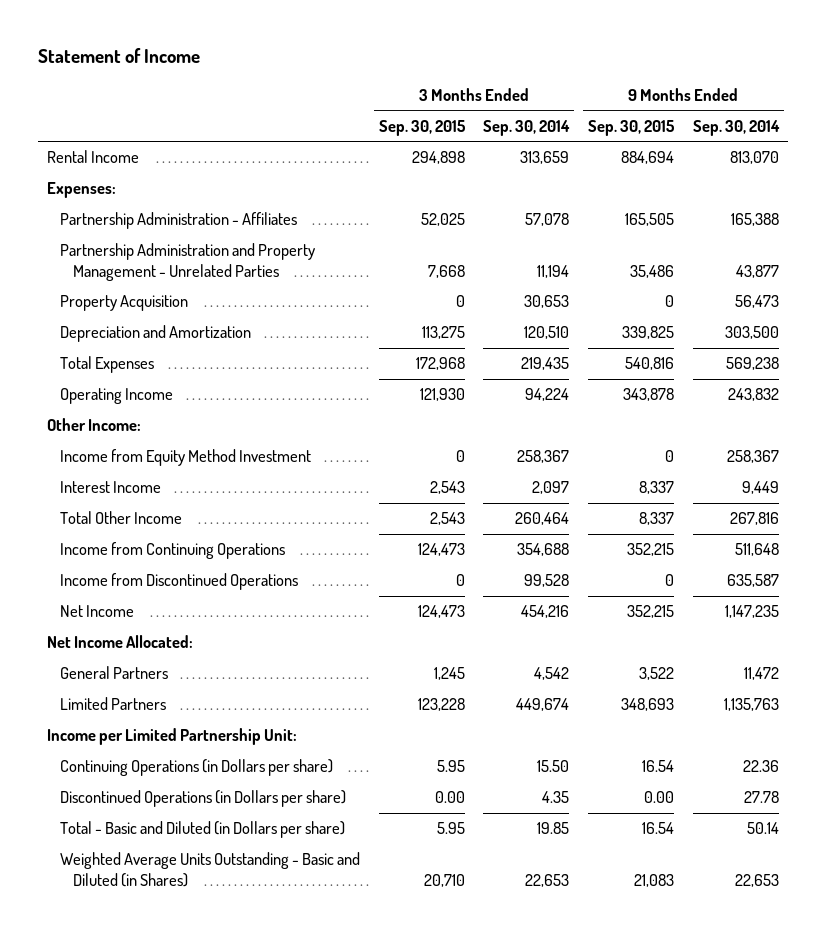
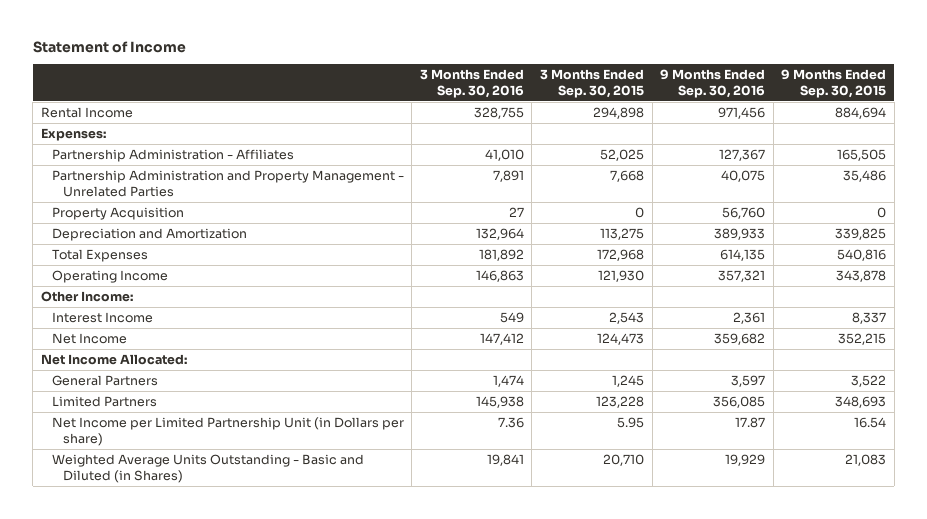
[483,120,571,137] Sep. 30, 2014 -> none
[692,120,780,137] Sep. 30, 2014 -> none
none -> [419,68,524,98] 3 Months Ended Sep. 30, 2016
none -> [660,68,766,98] 9 Months Ended Sep. 30, 2016
[59,449,311,467] Income from Equity Method Investment -> none
[59,511,182,525] Total Other Income -> none
[59,542,285,560] Income from Continuing Operations -> none
[59,573,298,591] Income from Discontinued Operations -> none
[47,728,298,746] Income per Limited Partnership Unit: -> none
[59,759,333,777] Continuing Operations (in Dollars per share) -> none
[59,790,346,808] Discontinued Operations (in Dollars per share) -> none
[59,821,345,839] Total - Basic and Diluted (in Dollars per share) -> [51,417,404,446] Net Income per Limited Partnership Unit (in Dollars per share)

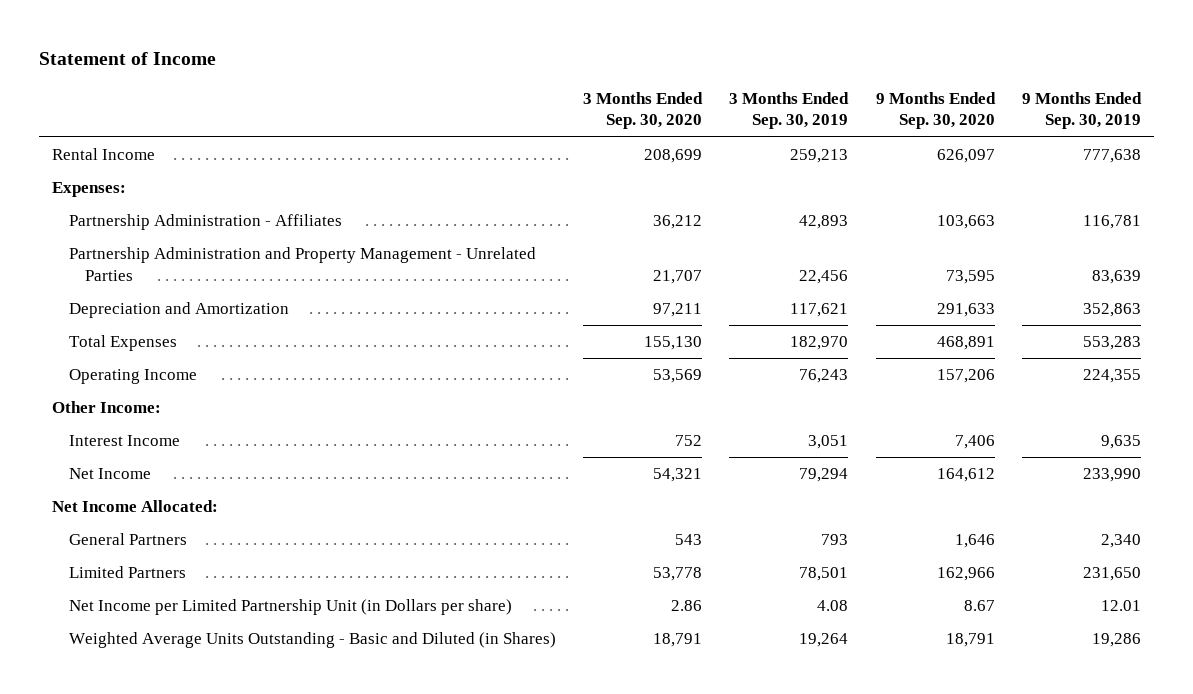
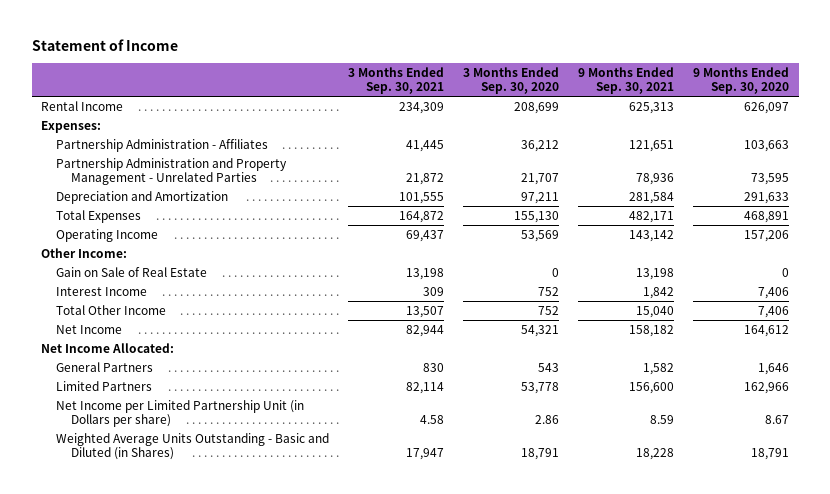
[729,91,850,130] 3 Months Ended Sep. 30, 2019 -> none
[1021,91,1142,130] 9 Months Ended Sep. 30, 2019 -> none
none -> [348,66,445,95] 3 Months Ended Sep. 30, 2021
none -> [578,66,675,95] 9 Months Ended Sep. 30, 2021
none -> [56,266,208,277] Gain on Sale of Real Estate
none -> [56,304,167,315] Total Other Income

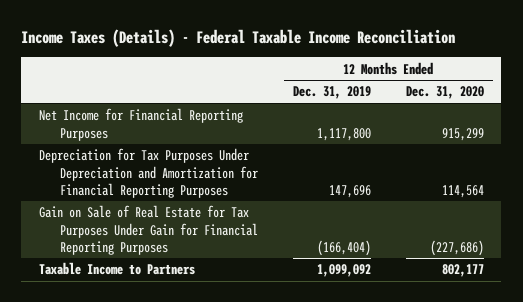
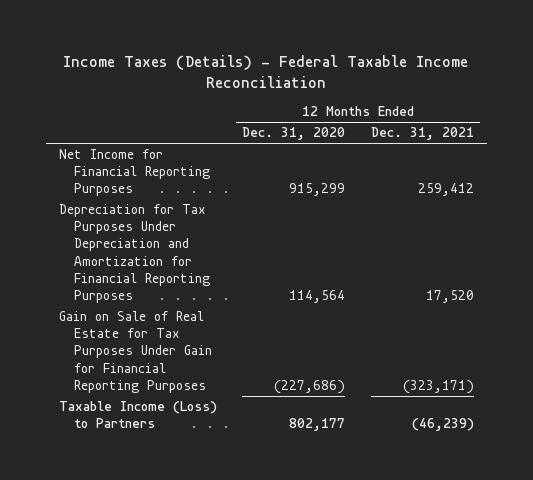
[292,86,371,100] Dec. 31, 2019 -> none
none -> [370,127,474,141] Dec. 31, 2021
[38,262,195,276] Taxable Income to Partners -> [58,401,217,429] Taxable Income (Loss) to Partners

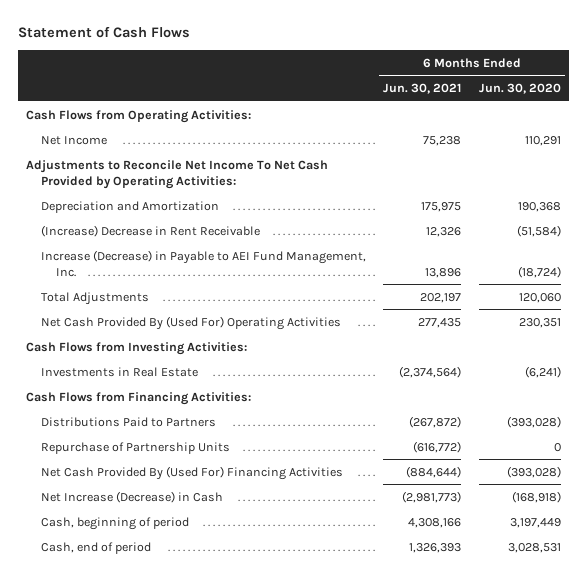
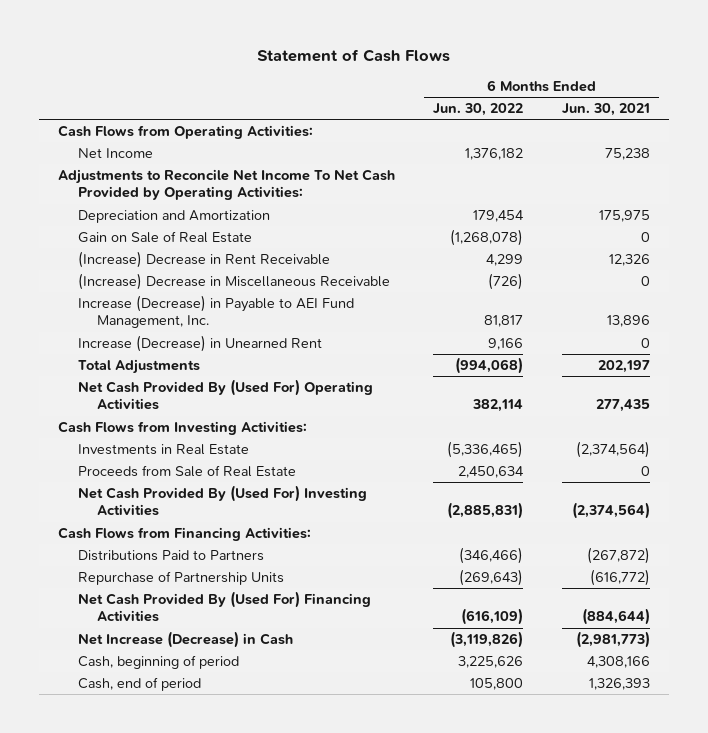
[478,83,561,95] Jun. 30, 2020 -> none
none -> [433,103,524,117] Jun. 30, 2022
none -> [77,230,252,243] Gain on Sale of Real Estate
none -> [77,272,390,290] (Increase) Decrease in Miscellaneous Receivable
none -> [77,334,322,352] Increase (Decrease) in Unearned Rent
none -> [77,464,296,477] Proceeds from Sale of Real Estate
none -> [77,484,367,517] Net Cash Provided By (Used For) Investing Activities

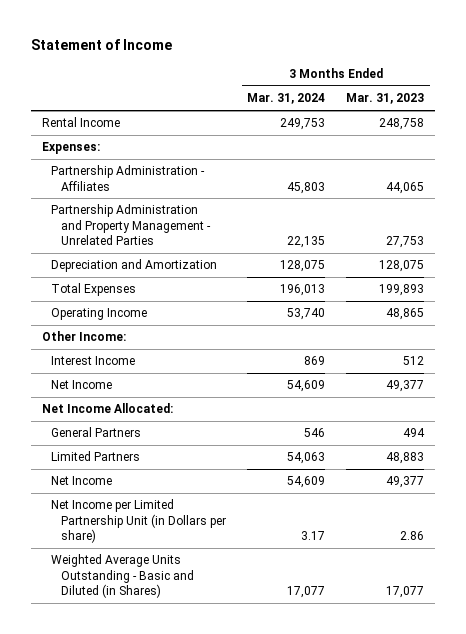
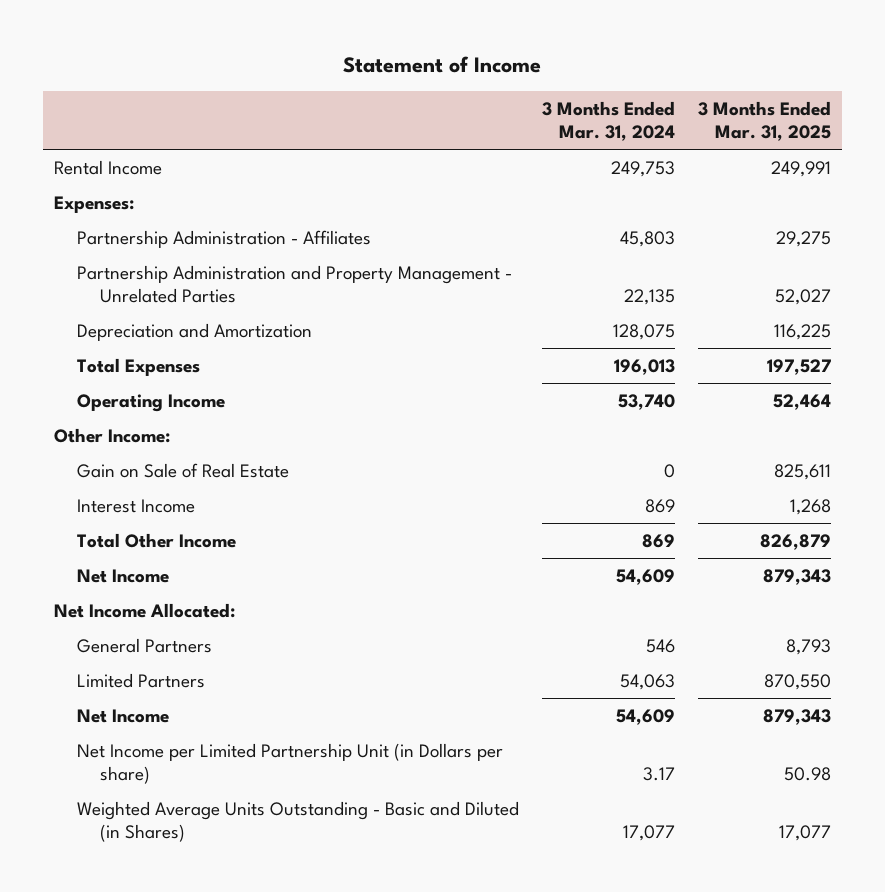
[346,93,425,105] Mar. 31, 2023 -> none
none -> [697,101,831,142] 3 Months Ended Mar. 31, 2025
none -> [77,462,290,478] Gain on Sale of Real Estate
none -> [77,532,237,548] Total Other Income

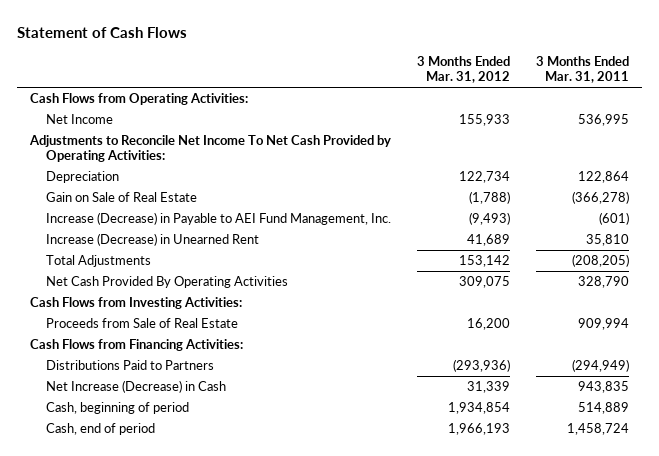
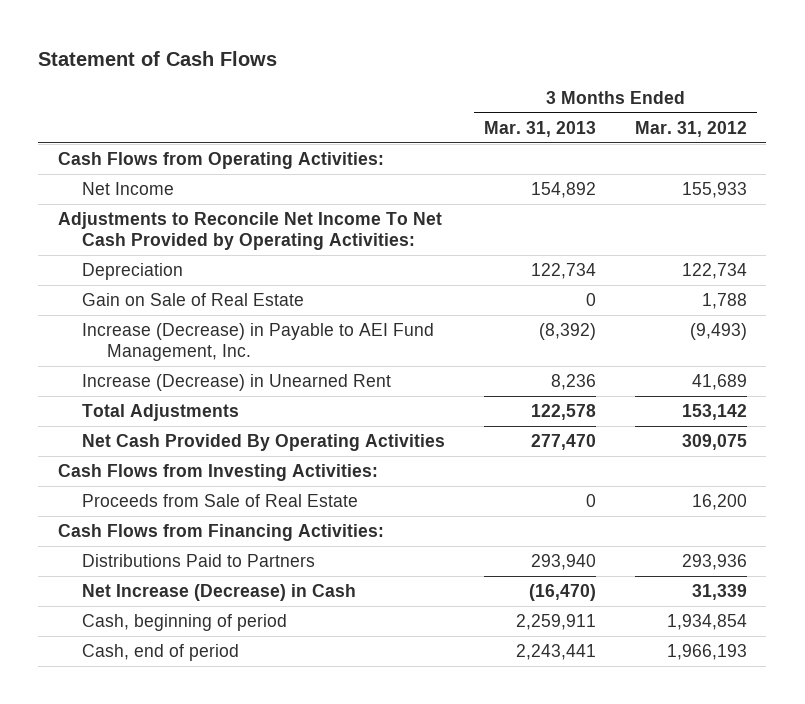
[535,56,629,84] 3 Months Ended Mar. 31, 2011 -> none
none -> [484,120,597,137] Mar. 31, 2013
[469,191,511,205] (1,788) -> [702,292,748,309] 1,788
[453,359,511,373] (293,936) -> [682,553,748,570] 293,936

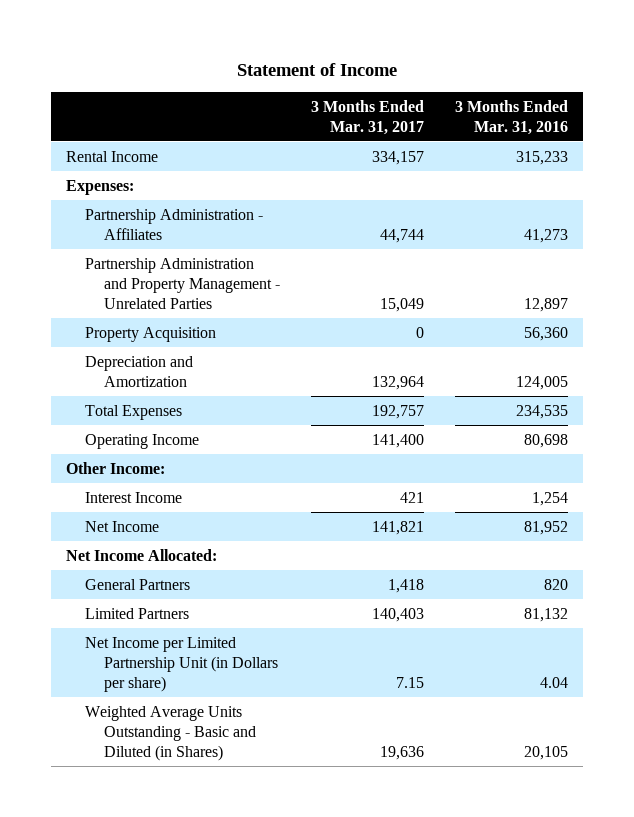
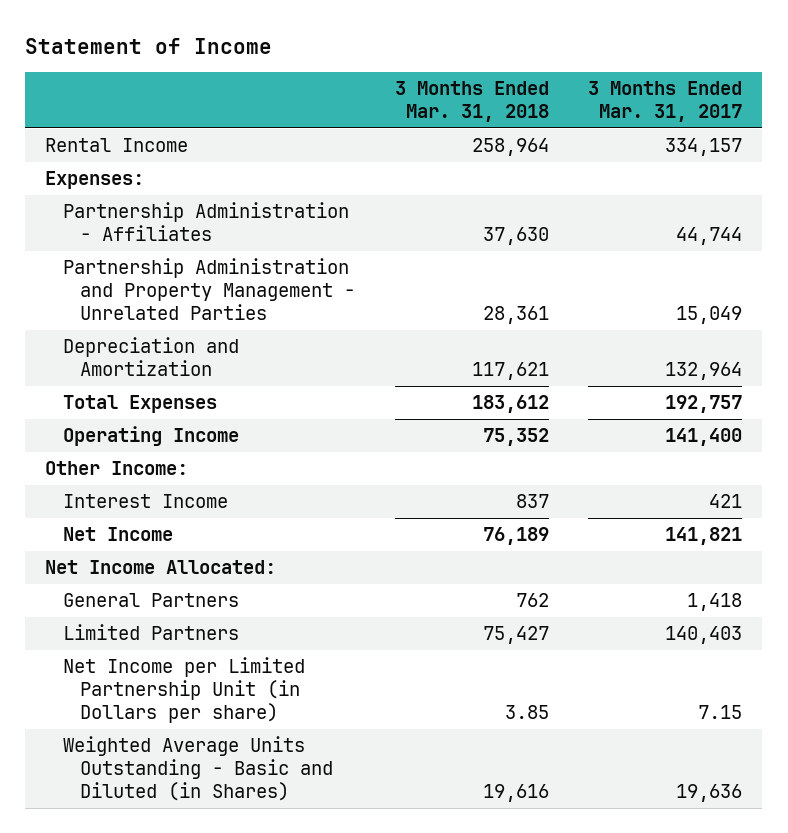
[454,99,568,135] 3 Months Ended Mar. 31, 2016 -> none
none -> [394,81,549,123] 3 Months Ended Mar. 31, 2018
[84,326,216,342] Property Acquisition -> none

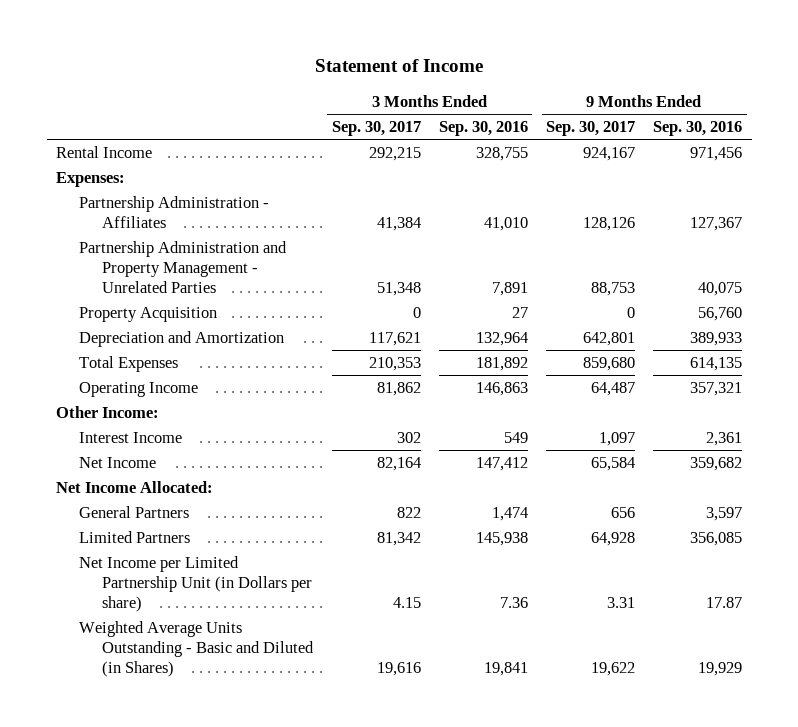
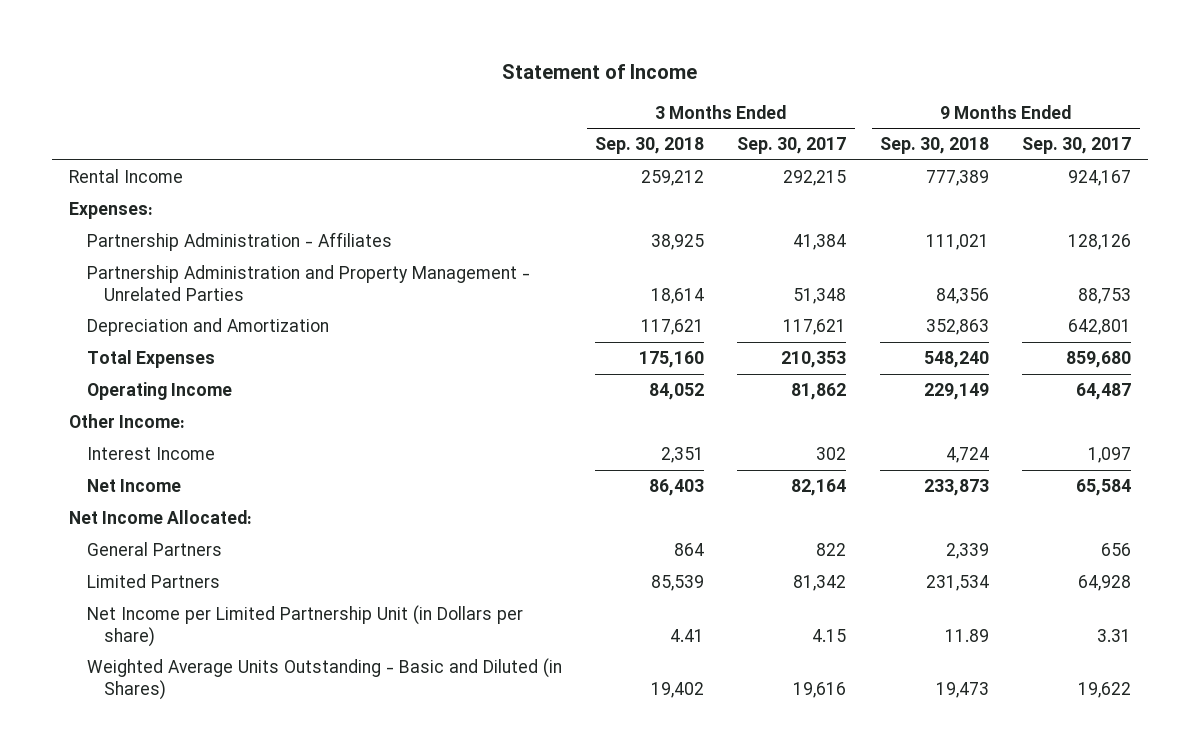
[438,120,528,136] Sep. 30, 2016 -> none
[653,120,743,136] Sep. 30, 2016 -> none
none -> [595,137,705,155] Sep. 30, 2018
none -> [879,137,989,155] Sep. 30, 2018
[79,306,218,322] Property Acquisition -> none

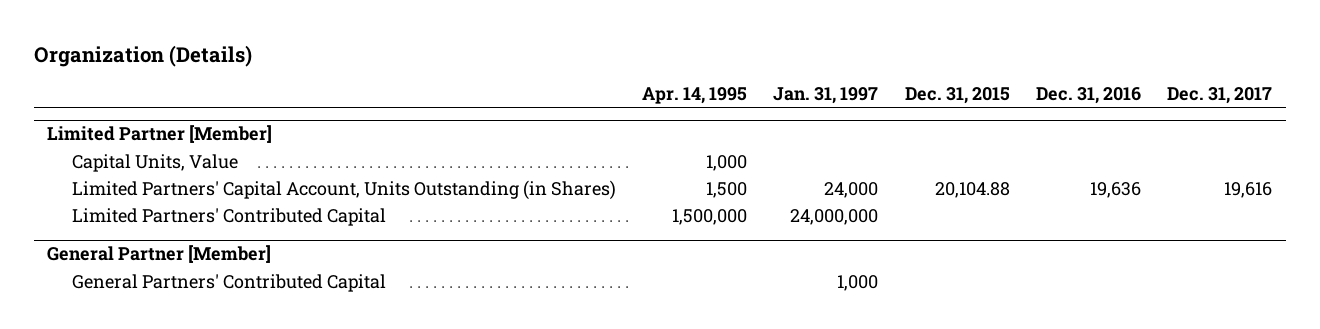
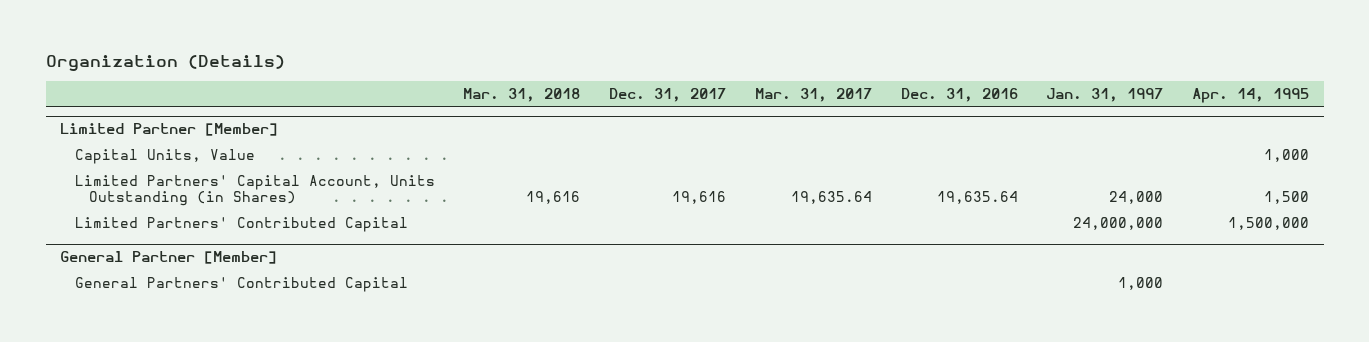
[904,87,1010,105] Dec. 31, 2015 -> none
none -> [463,88,581,103] Mar. 31, 2018
none -> [754,88,872,103] Mar. 31, 2017
[1090,182,1142,199] 19,636 -> [936,191,1018,205] 19,635.64

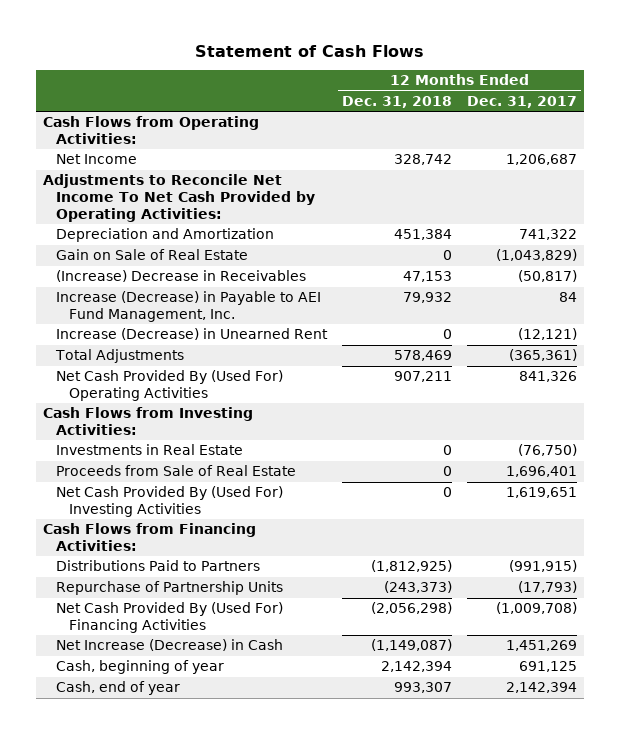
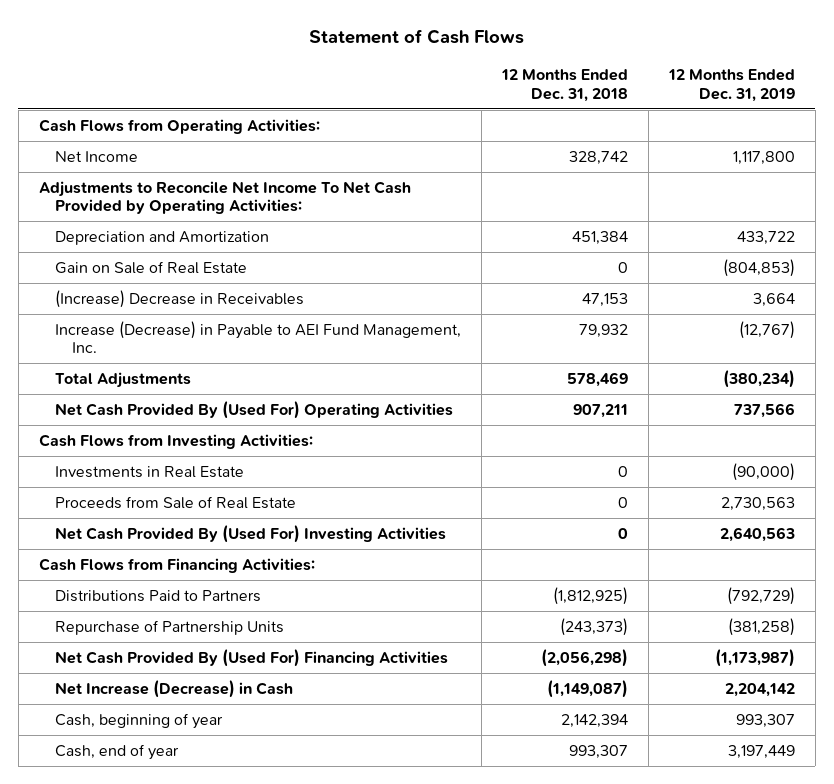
[467,95,578,108] Dec. 31, 2017 -> none
none -> [667,69,795,102] 12 Months Ended Dec. 31, 2019
[56,328,329,341] Increase (Decrease) in Unearned Rent -> none

